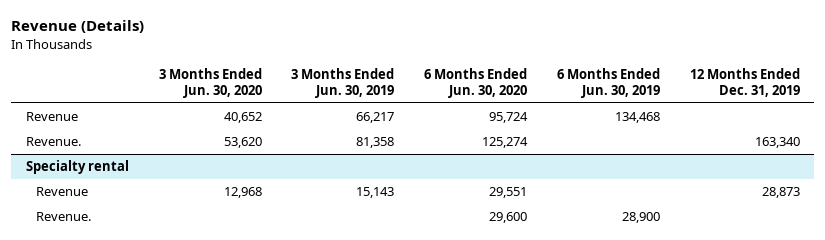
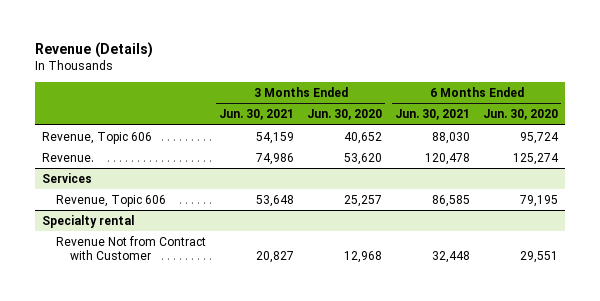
[291,68,395,99] 3 Months Ended Jun. 30, 2019 -> none
[556,68,660,99] 6 Months Ended Jun. 30, 2019 -> none
[689,68,800,98] 12 Months Ended Dec. 31, 2019 -> none
none -> [219,109,295,121] Jun. 30, 2021
none -> [395,109,471,121] Jun. 30, 2021
[25,112,78,122] Revenue -> [41,131,152,144] Revenue, Topic 606
none -> [41,172,92,183] Services
none -> [55,194,166,207] Revenue, Topic 606
[36,212,92,222] Revenue. -> none
[36,187,89,197] Revenue -> [55,235,206,260] Revenue Not from Contract with Customer

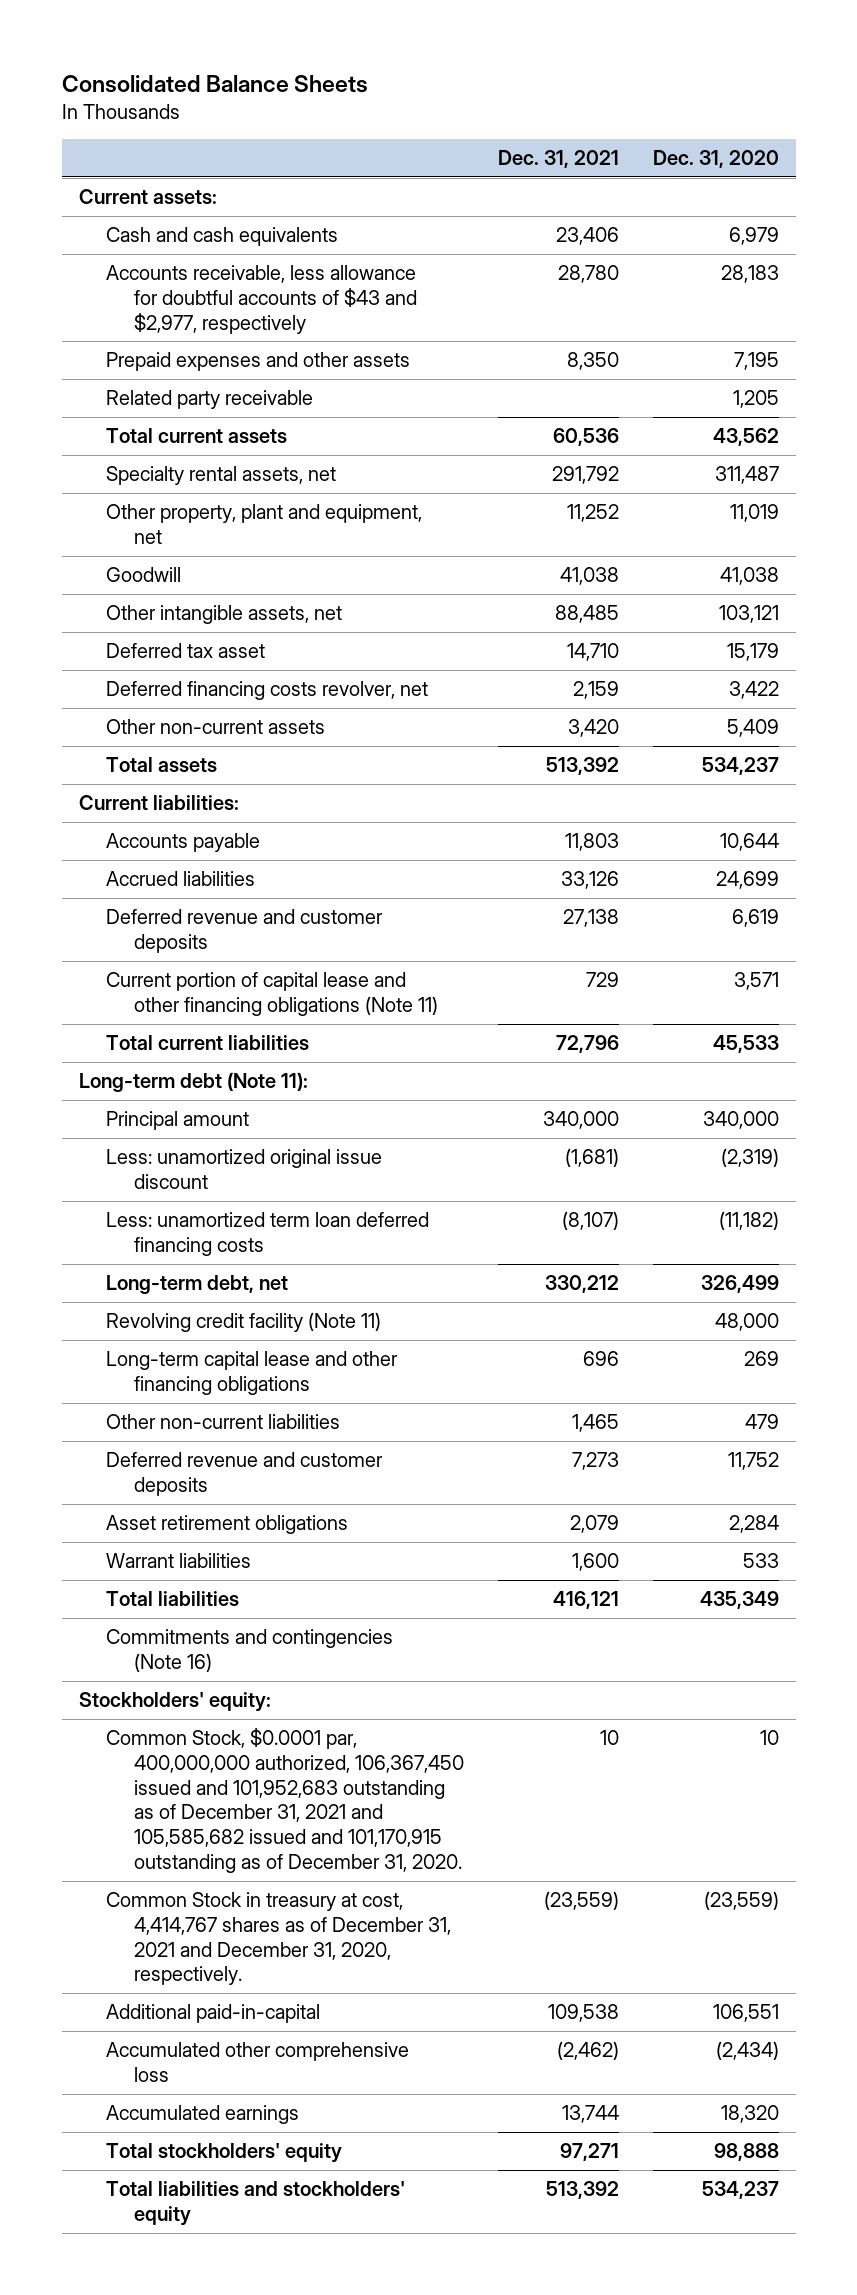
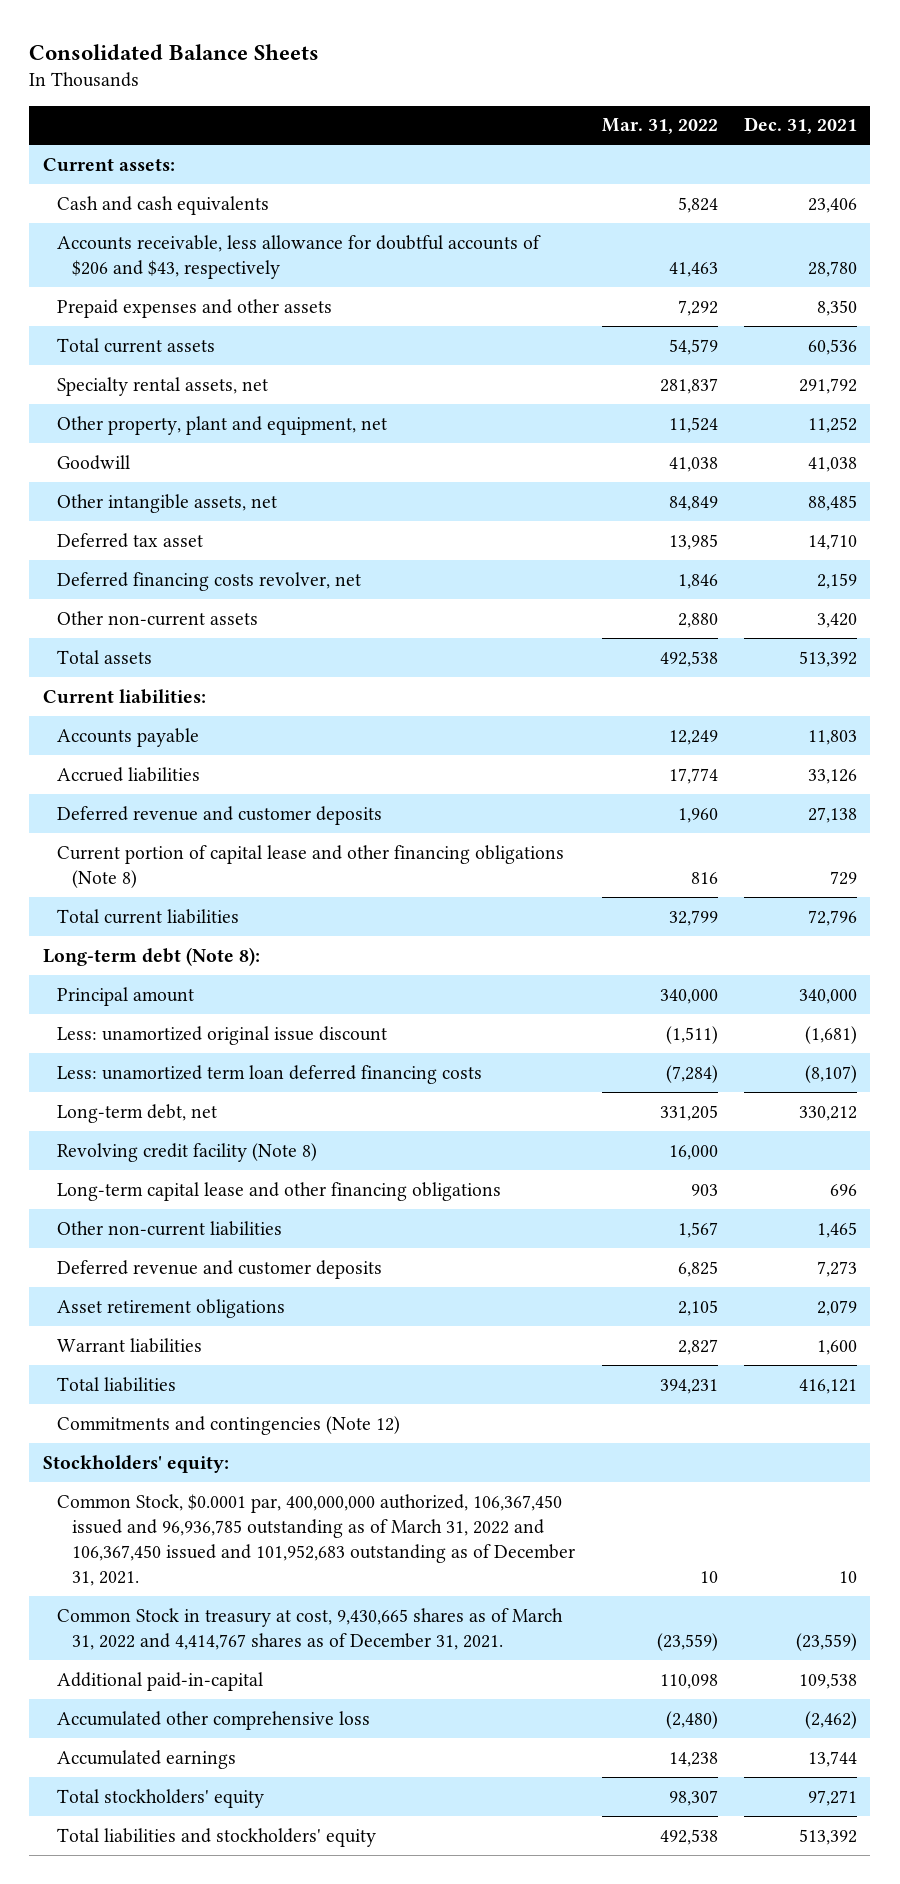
[652,150,779,169] Dec. 31, 2020 -> none
none -> [601,118,718,135] Mar. 31, 2022
[106,265,417,334] Accounts receivable, less allowance for doubtful accounts of $43 and $2,977, respectively -> [57,234,542,279] Accounts receivable, less allowance for doubtful accounts of $206 and $43, respectively
[106,390,314,410] Related party receivable -> none
[106,972,438,1016] Current portion of capital lease and other financing obligations (Note 11) -> [57,844,565,888] Current portion of capital lease and other financing obligations (Note 8)
[78,1072,308,1093] Long-term debt (Note 11): -> [42,946,260,966] Long-term debt (Note 8):
[106,1312,382,1333] Revolving credit facility (Note 11) -> [57,1142,318,1162] Revolving credit facility (Note 8)
[106,1629,394,1672] Commitments and contingencies (Note 16) -> [57,1415,401,1435] Commitments and contingencies (Note 12)
[106,1728,464,1873] Common Stock, $0.0001 par, 400,000,000 authorized, 106,367,450 issued and 101,952,683 outstanding as of December 31, 2021 and 105,585,682 issued and 101,170,915 outstanding as of December 31, 2020. -> [57,1493,576,1587] Common Stock, $0.0001 par, 400,000,000 authorized, 106,367,450 issued and 96,936,785 outstanding as of March 31, 2022 and 106,367,450 issued and 101,952,683 outstanding as of December 31, 2021.
[106,1892,451,1986] Common Stock in treasury at cost, 4,414,767 shares as of December 31, 2021 and December 31, 2020, respectively. -> [57,1607,564,1650] Common Stock in treasury at cost, 9,430,665 shares as of March 31, 2022 and 4,414,767 shares as of December 31, 2021.

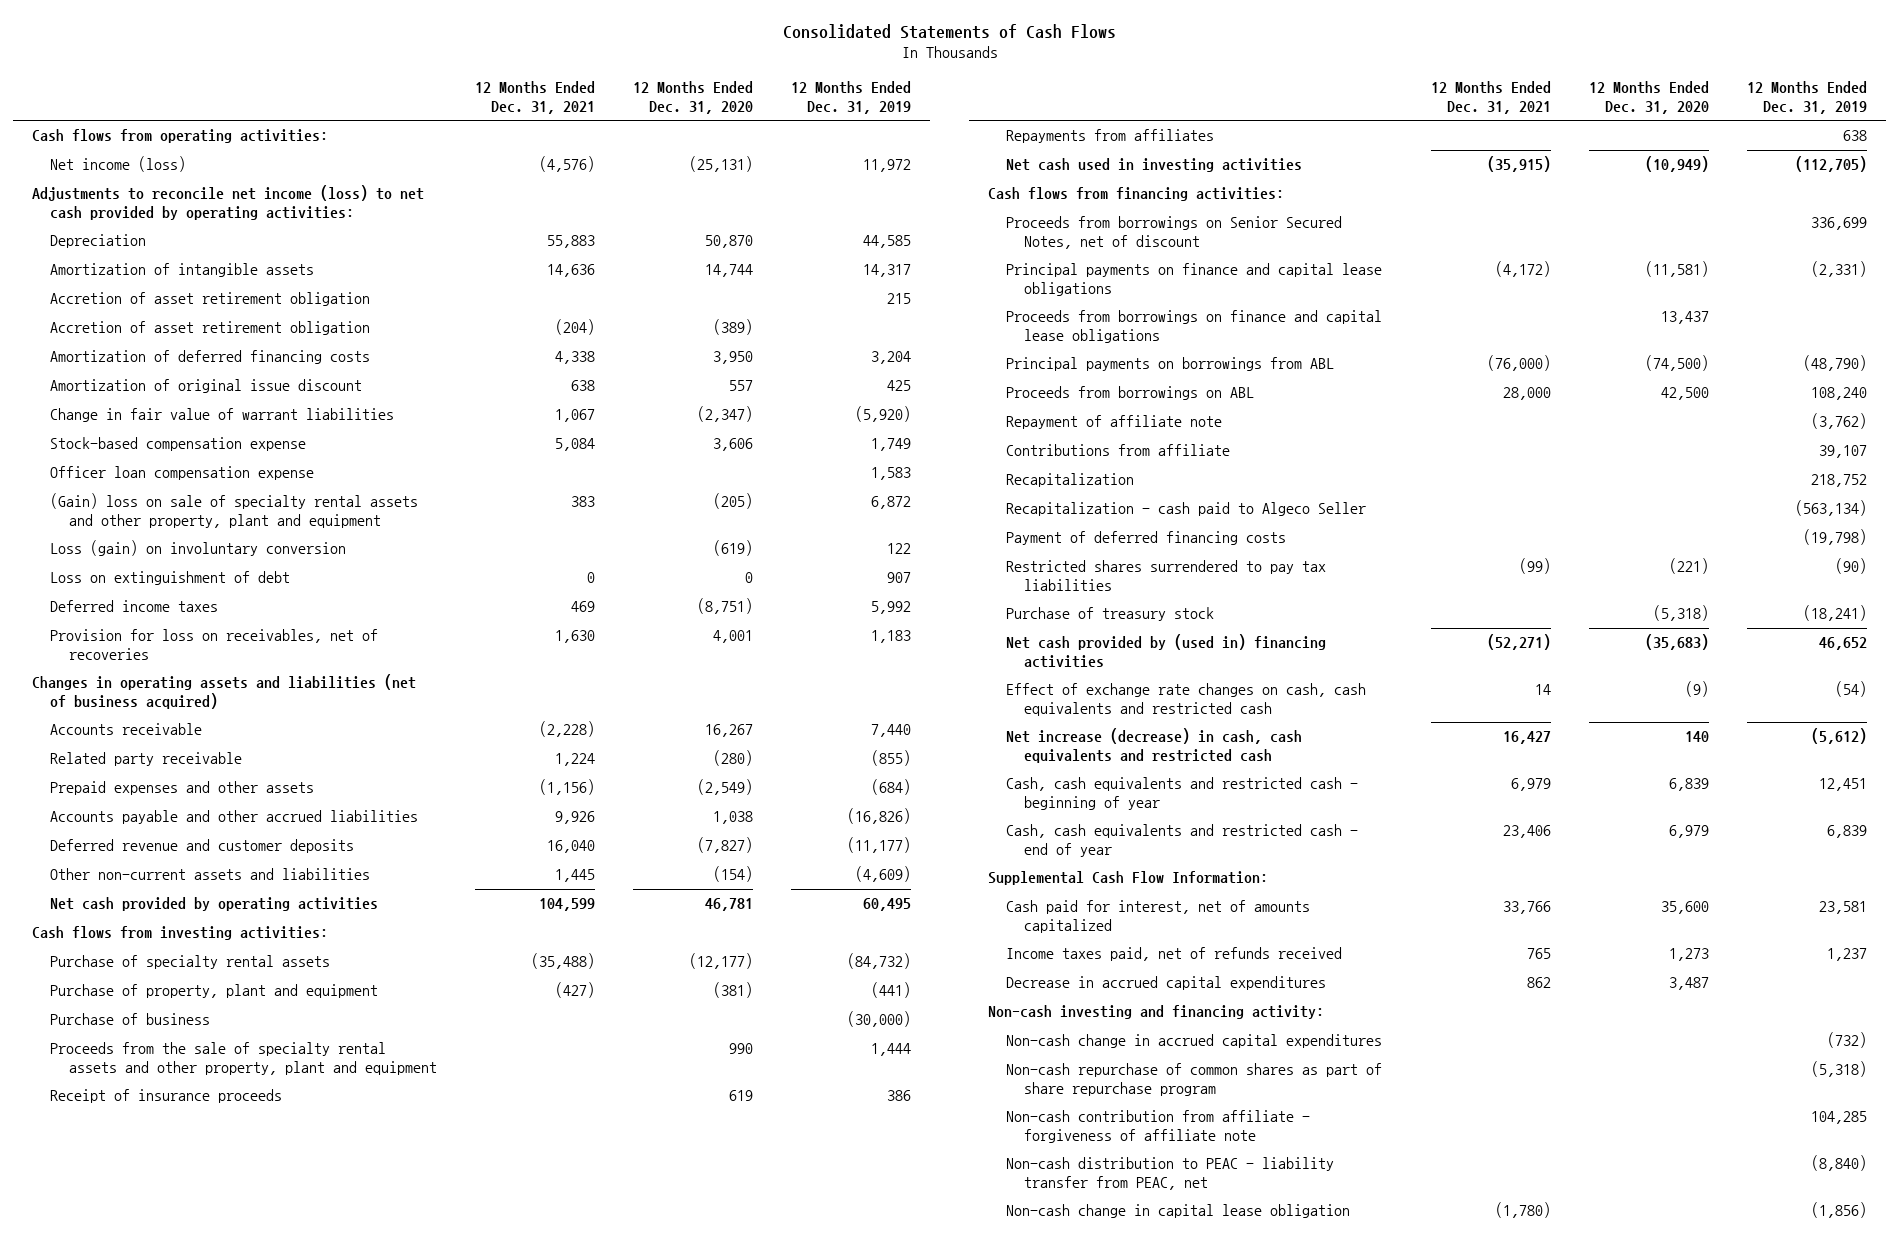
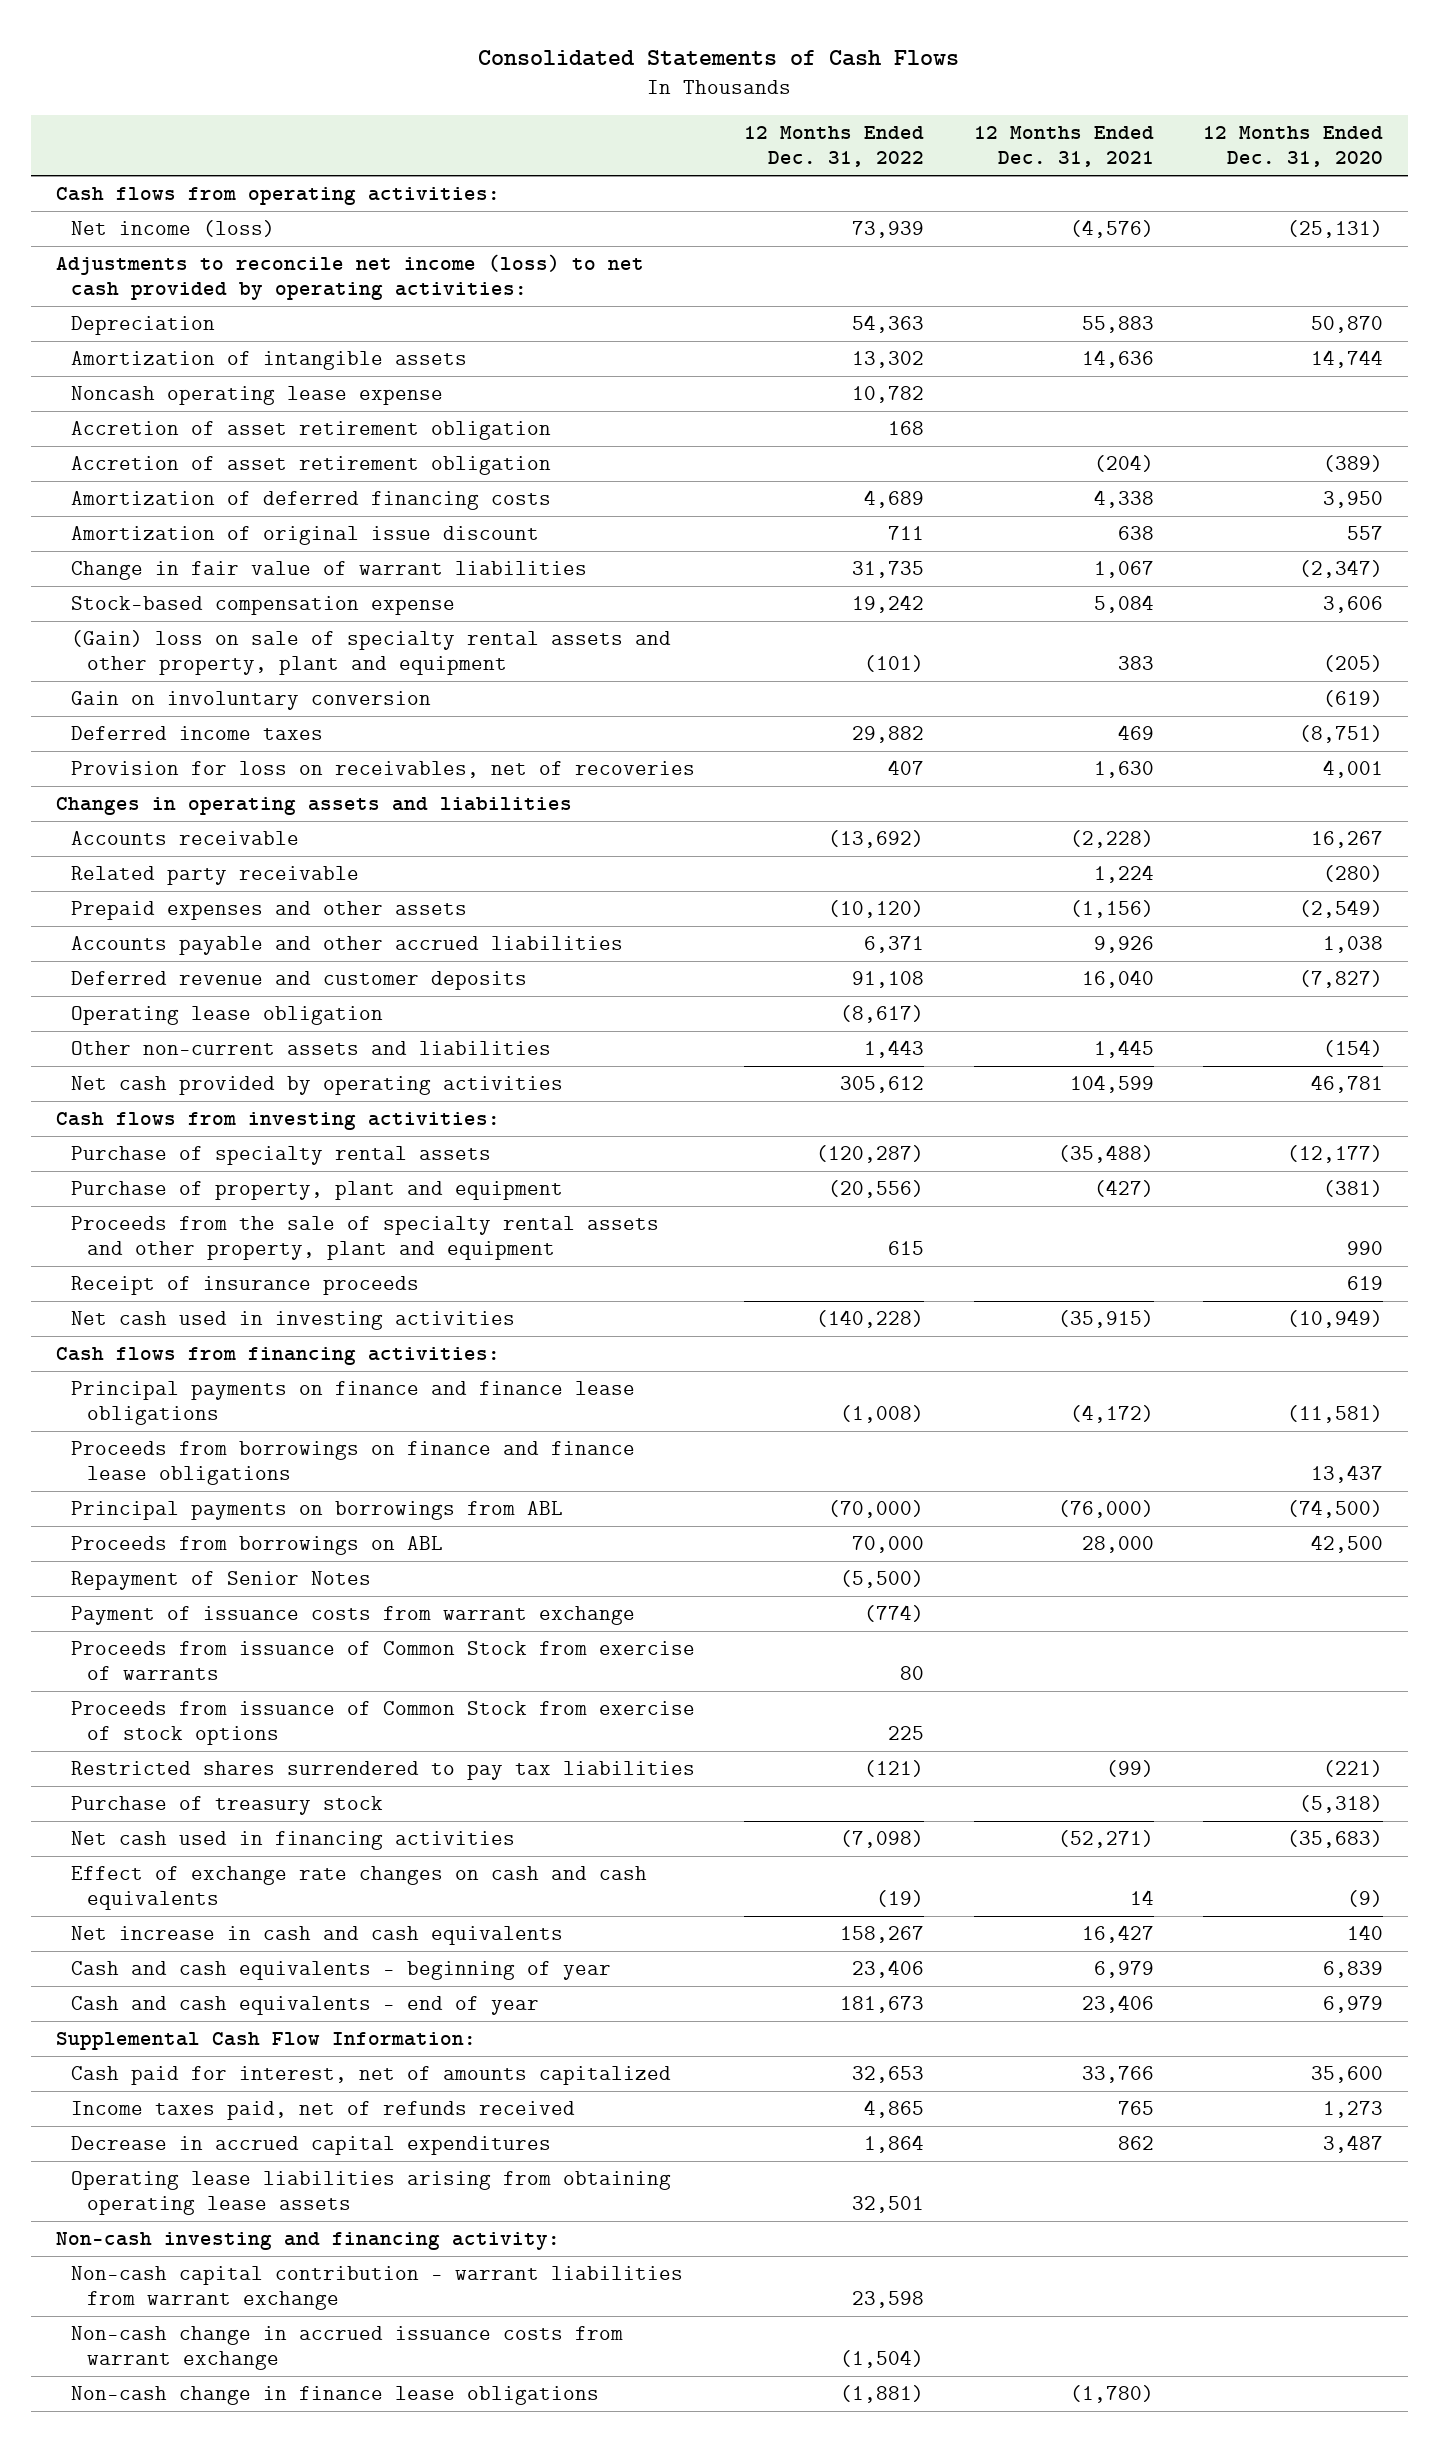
[791,81,912,114] 12 Months Ended Dec. 31, 2019 -> none
none -> [744,126,925,168] 12 Months Ended Dec. 31, 2022
none -> [71,386,444,406] Noncash operating lease expense
[50,466,315,481] Officer loan compensation expense -> none
[50,571,291,586] Loss on extinguishment of debt -> none
[50,540,347,557] Loss (gain) on involuntary conversion -> [71,691,432,711] Gain on involuntary conversion
[31,674,416,709] Changes in operating assets and liabilities (net of business acquired) -> [55,797,572,816] Changes in operating assets and liabilities
none -> [71,1006,384,1026] Operating lease obligation
[50,1013,211,1026] Purchase of business -> none
[1006,129,1215,144] Repayments from affiliates -> none
[1006,216,1343,249] Proceeds from borrowings on Senior Secured Notes, net of discount -> none
[1006,263,1383,296] Principal payments on finance and capital lease obligations -> [71,1381,636,1426] Principal payments on finance and finance lease obligations
[1006,310,1383,343] Proceeds from borrowings on finance and capital lease obligations -> [71,1441,636,1486] Proceeds from borrowings on finance and finance lease obligations
[1006,415,1223,430] Repayment of affiliate note -> none
[1006,444,1231,457] Contributions from affiliate -> none
[1006,473,1135,488] Recapitalization -> none
[1006,502,1367,517] Recapitalization - cash paid to Algeco Seller -> none
[1006,531,1287,546] Payment of deferred financing costs -> none
none -> [71,1571,372,1591] Repayment of Senior Notes
none -> [71,1606,636,1626] Payment of issuance costs from warrant exchange
none -> [71,1641,696,1681] Proceeds from issuance of Common Stock from exercise of warrants
none -> [71,1701,696,1746] Proceeds from issuance of Common Stock from exercise of stock options
[1006,634,1327,668] Net cash provided by (used in) financing activities -> [71,1831,516,1851] Net cash used in financing activities
[1006,683,1367,716] Effect of exchange rate changes on cash, cash equivalents and restricted cash -> [71,1866,648,1911] Effect of exchange rate changes on cash and cash equivalents
[1006,728,1303,763] Net increase (decrease) in cash, cash equivalents and restricted cash -> [71,1926,564,1946] Net increase in cash and cash equivalents
[1006,777,1359,810] Cash, cash equivalents and restricted cash - beginning of year -> [71,1961,612,1981] Cash and cash equivalents - beginning of year
[1006,824,1359,857] Cash, cash equivalents and restricted cash - end of year -> [71,1996,540,2016] Cash and cash equivalents - end of year
none -> [71,2171,672,2216] Operating lease liabilities arising from obtaining operating lease assets
[1006,1034,1383,1049] Non-cash change in accrued capital expenditures -> none
[1006,1063,1383,1096] Non-cash repurchase of common shares as part of share repurchase program -> none
[1006,1110,1311,1143] Non-cash contribution from affiliate - forgiveness of affiliate note -> none
[1006,1157,1335,1190] Non-cash distribution to PEAC - liability transfer from PEAC, net -> none
none -> [71,2266,684,2311] Non-cash capital contribution - warrant liabilities from warrant exchange
none -> [71,2326,624,2371] Non-cash change in accrued issuance costs from warrant exchange
[1006,1204,1351,1219] Non-cash change in capital lease obligation -> [71,2386,600,2406] Non-cash change in finance lease obligations

